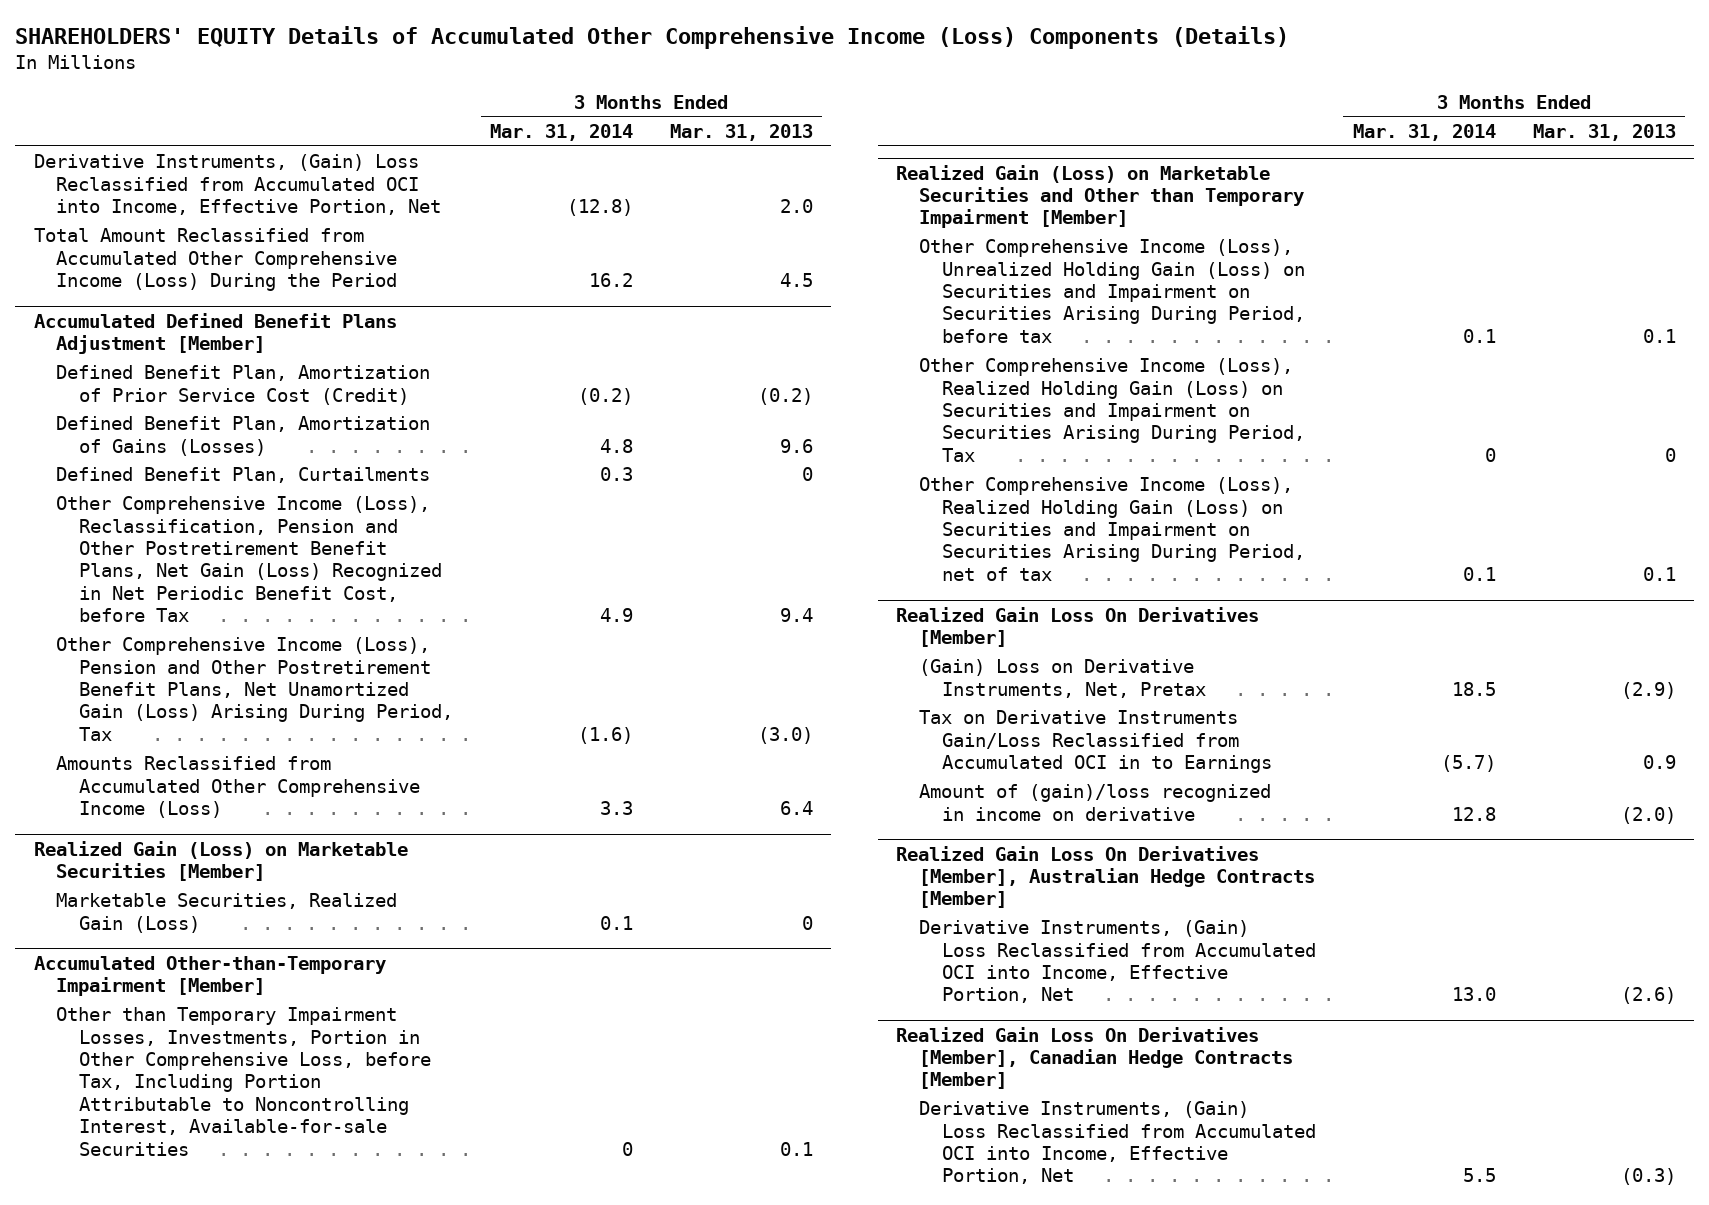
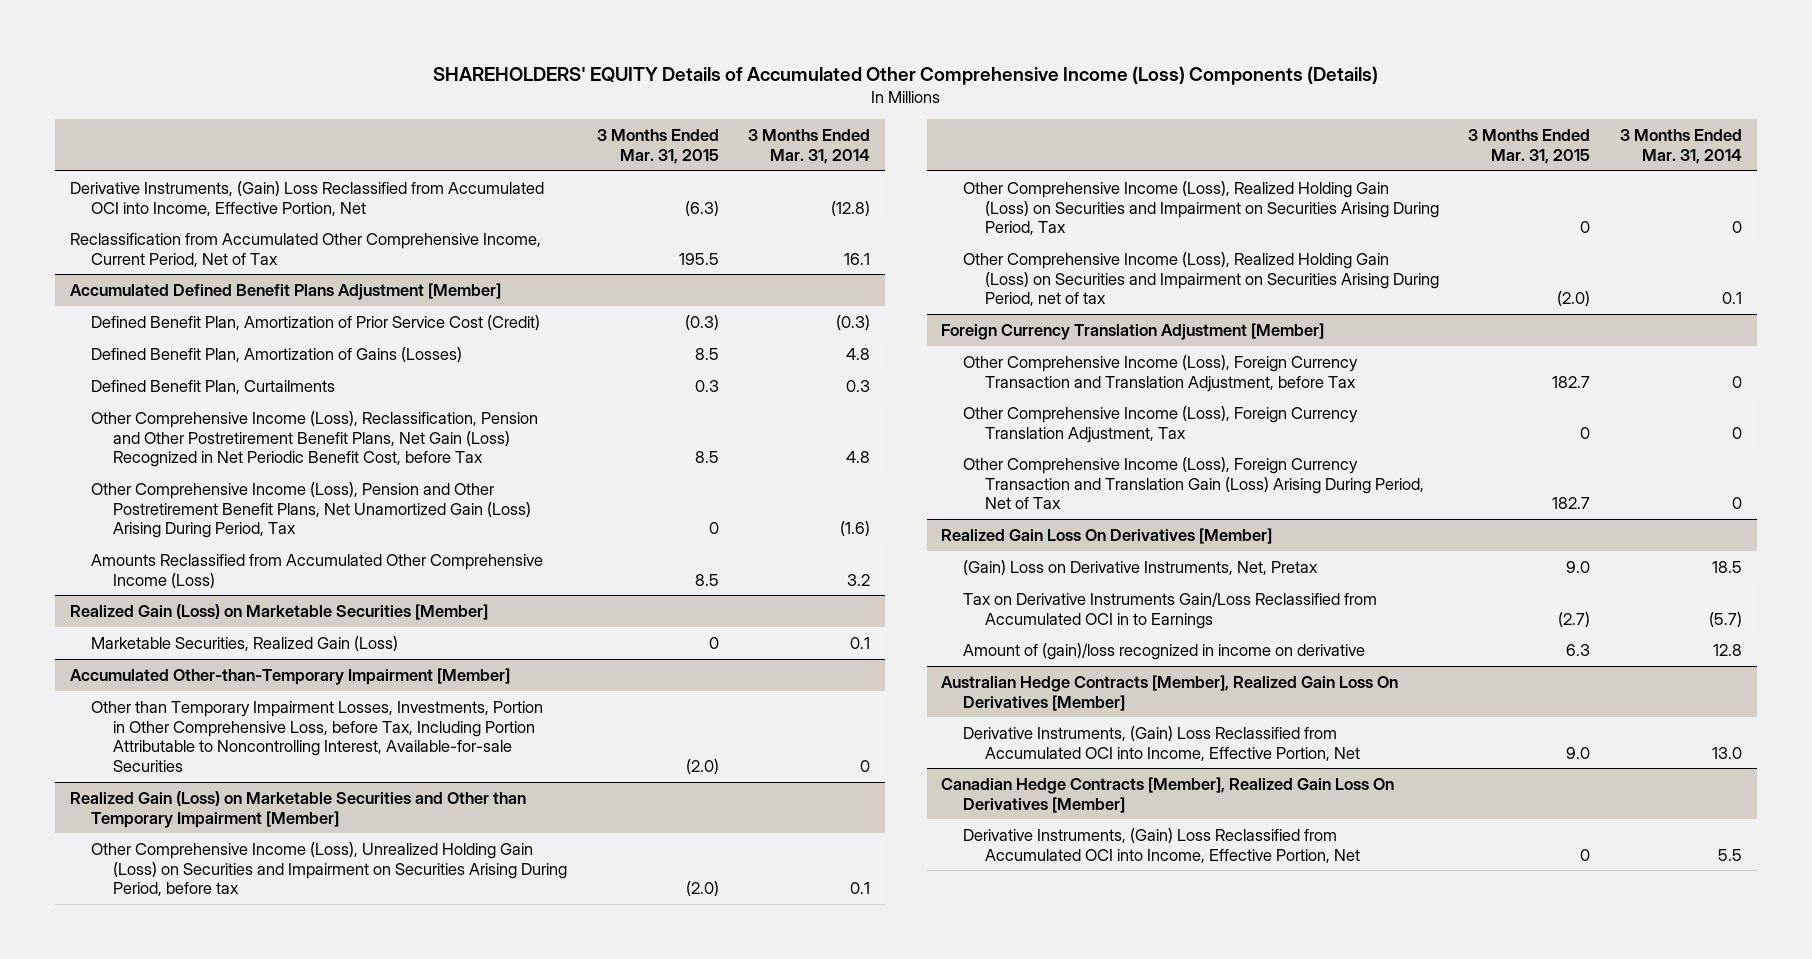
[669,124,813,142] Mar. 31, 2013 -> none
none -> [596,129,719,164] 3 Months Ended Mar. 31, 2015
[33,228,398,292] Total Amount Reclassified from Accumulated Other Comprehensive Income (Loss) During the Period -> none
none -> [69,232,541,267] Reclassification from Accumulated Other Comprehensive Income, Current Period, Net of Tax
[577,387,633,405] (0.2) -> [836,314,871,330] (0.3)
[599,608,633,623] 4.9 -> [846,451,871,464] 4.8
[599,801,633,816] 3.3 -> [847,573,871,586] 3.2
none -> [941,322,1325,340] Foreign Currency Translation Adjustment [Member]
none -> [963,354,1359,392] Other Comprehensive Income (Loss), Foreign Currency Transaction and Translation Adjustment, before Tax
none -> [963,405,1359,443] Other Comprehensive Income (Loss), Foreign Currency Translation Adjustment, Tax
none -> [963,456,1424,510] Other Comprehensive Income (Loss), Foreign Currency Transaction and Translation Gain (Loss) Arising During Period, Net of Tax
[896,845,1315,909] Realized Gain Loss On Derivatives [Member], Australian Hedge Contracts [Member] -> [941,674,1399,711] Australian Hedge Contracts [Member], Realized Gain Loss On Derivatives [Member]
[896,1026,1293,1090] Realized Gain Loss On Derivatives [Member], Canadian Hedge Contracts [Member] -> [941,776,1395,813] Canadian Hedge Contracts [Member], Realized Gain Loss On Derivatives [Member]

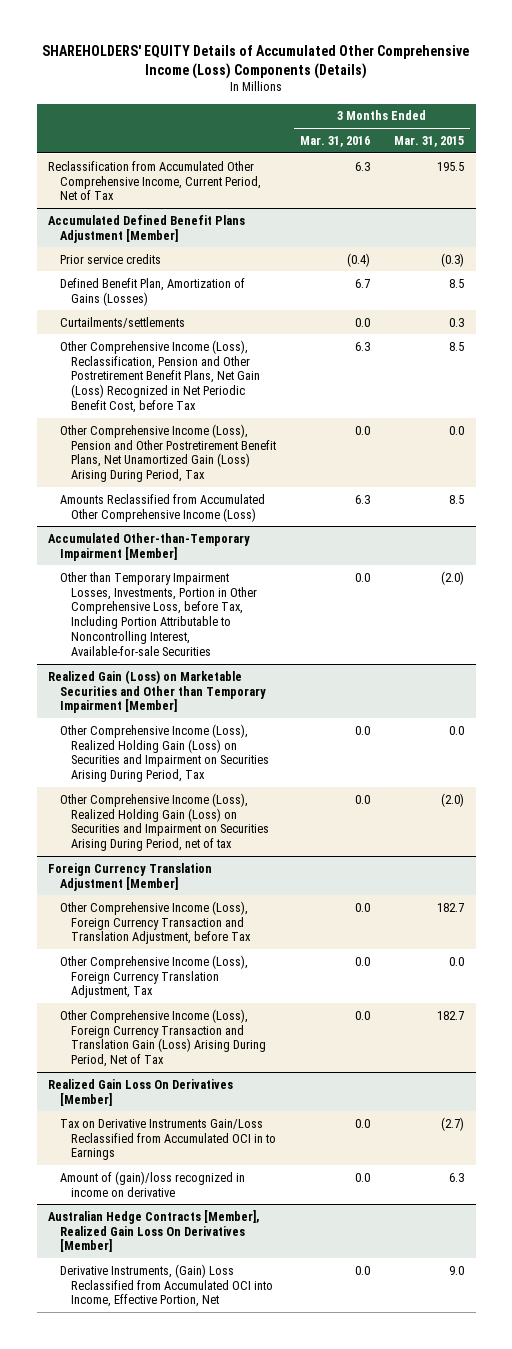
[748,129,871,164] 3 Months Ended Mar. 31, 2014 -> none
none -> [299,135,370,147] Mar. 31, 2016
[69,180,544,216] Derivative Instruments, (Gain) Loss Reclassified from Accumulated OCI into Income, Effective Portion, Net -> none
[91,314,541,330] Defined Benefit Plan, Amortization of Prior Service Cost (Credit) -> [59,253,161,264] Prior service credits
[91,379,336,394] Defined Benefit Plan, Curtailments -> [59,316,185,328] Curtailments/settlements
[708,522,719,535] 0 -> [448,425,464,435] 0.0
[69,603,488,620] Realized Gain (Loss) on Marketable Securities [Member] -> none
[91,635,399,651] Marketable Securities, Realized Gain (Loss) -> none
[91,841,568,897] Other Comprehensive Income (Loss), Unrealized Holding Gain (Loss) on Securities and Impairment on Securities Arising During Period, before tax -> none
[1580,221,1591,234] 0 -> [448,725,464,735] 0.0
[1580,426,1591,439] 0 -> [448,956,464,966] 0.0
[963,559,1319,575] (Gain) Loss on Derivative Instruments, Net, Pretax -> none
[941,776,1395,813] Canadian Hedge Contracts [Member], Realized Gain Loss On Derivatives [Member] -> none
[963,827,1360,863] Derivative Instruments, (Gain) Loss Reclassified from Accumulated OCI into Income, Effective Portion, Net -> none

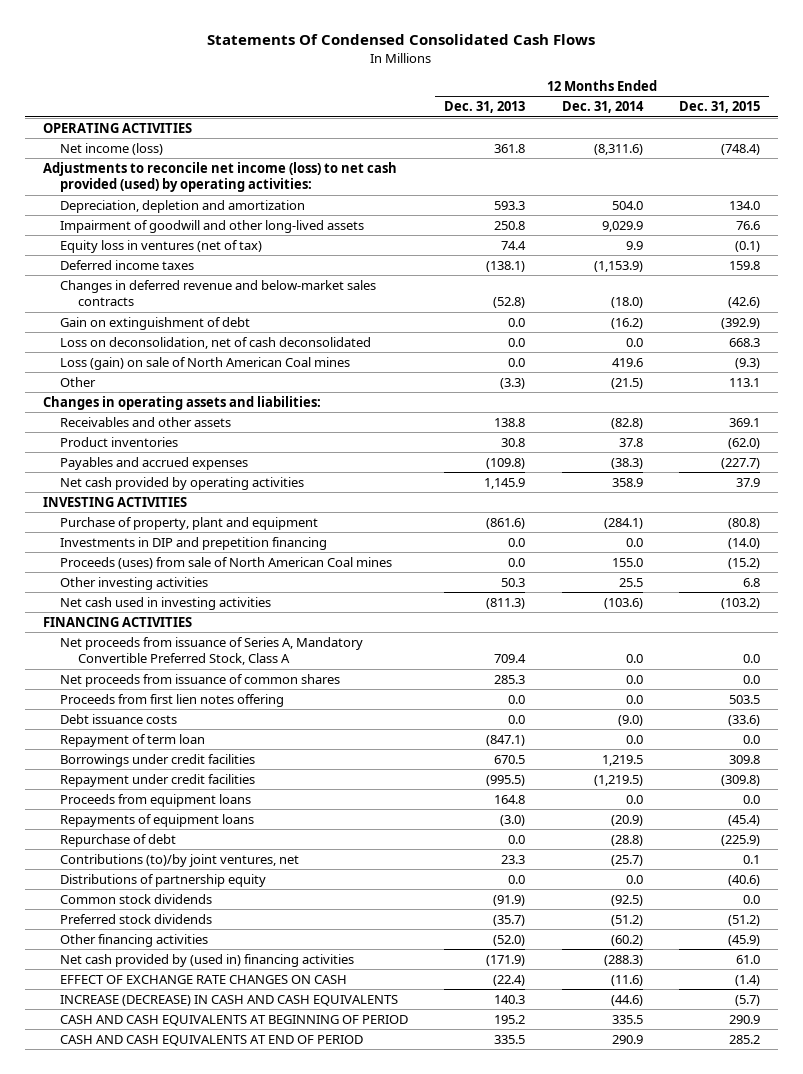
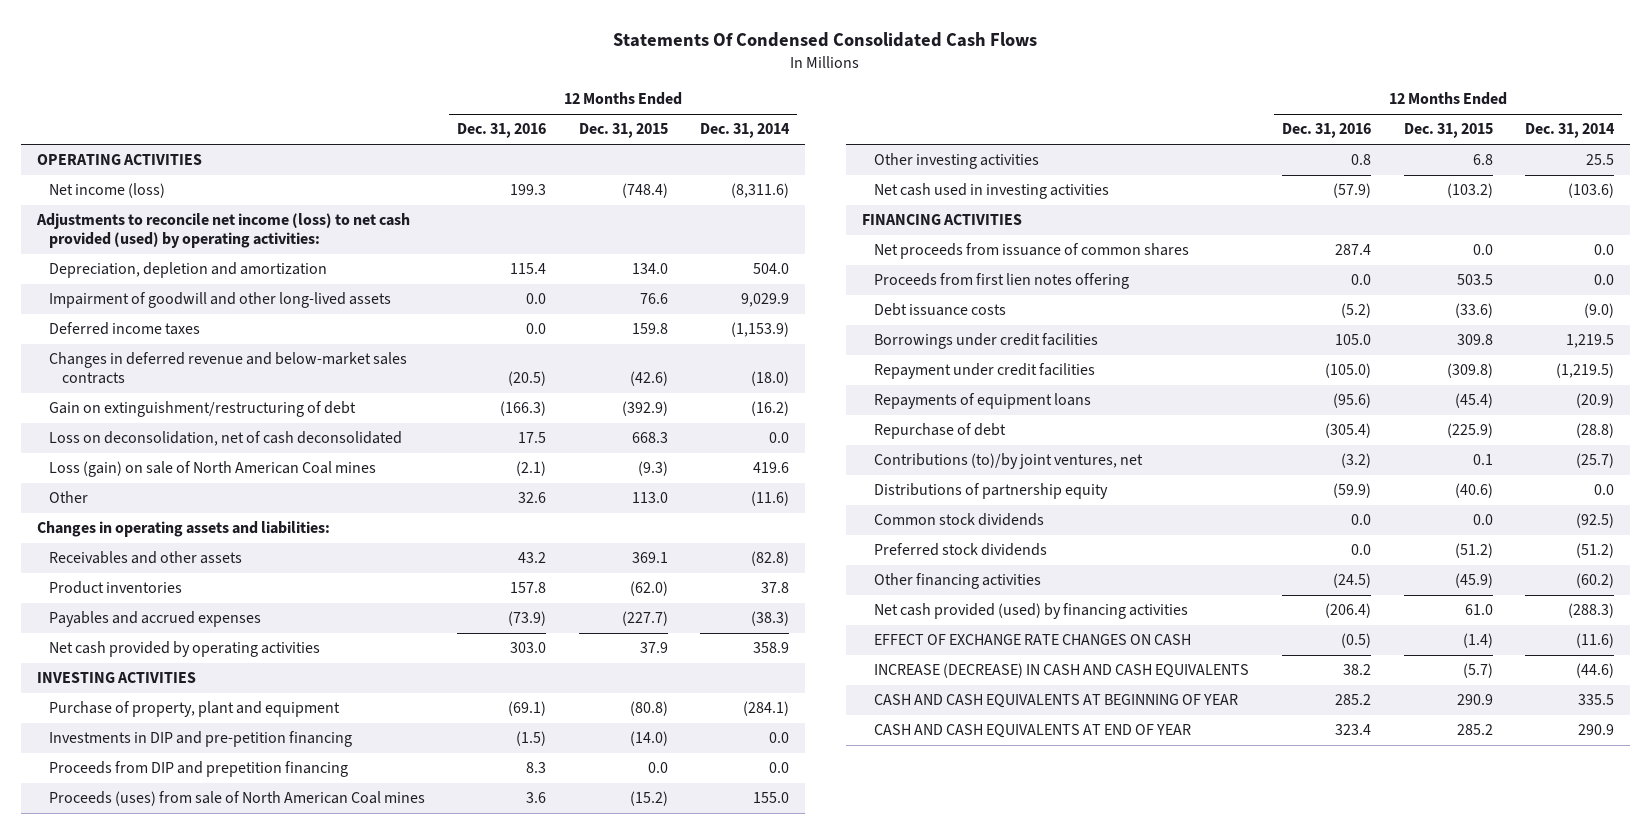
[444,101,526,114] Dec. 31, 2013 -> none
none -> [457,123,547,139] Dec. 31, 2016
[60,239,263,253] Equity loss in ventures (net of tax) -> none
[60,316,251,330] Gain on extinguishment of debt -> [49,401,357,418] Gain on extinguishment/restructuring of debt
[610,377,643,389] (21.5) -> [750,491,789,507] (11.6)
[728,377,760,387] 113.1 -> [631,492,668,504] 113.0
[60,536,328,550] Investments in DIP and prepetition financing -> [49,731,353,748] Investments in DIP and pre-petition financing
none -> [49,761,349,778] Proceeds from DIP and prepetition financing
[60,636,364,665] Net proceeds from issuance of Series A, Mandatory Convertible Preferred Stock, Class A -> none
[60,733,206,747] Repayment of term loan -> none
[60,793,252,807] Proceeds from equipment loans -> none
[60,953,355,967] Net cash provided by (used in) financing activities -> [874,603,1189,620] Net cash provided (used) by financing activities
[60,1014,409,1026] CASH AND CASH EQUIVALENTS AT BEGINNING OF PERIOD -> [874,694,1239,709] CASH AND CASH EQUIVALENTS AT BEGINNING OF YEAR
[60,1034,364,1046] CASH AND CASH EQUIVALENTS AT END OF PERIOD -> [874,724,1192,739] CASH AND CASH EQUIVALENTS AT END OF YEAR

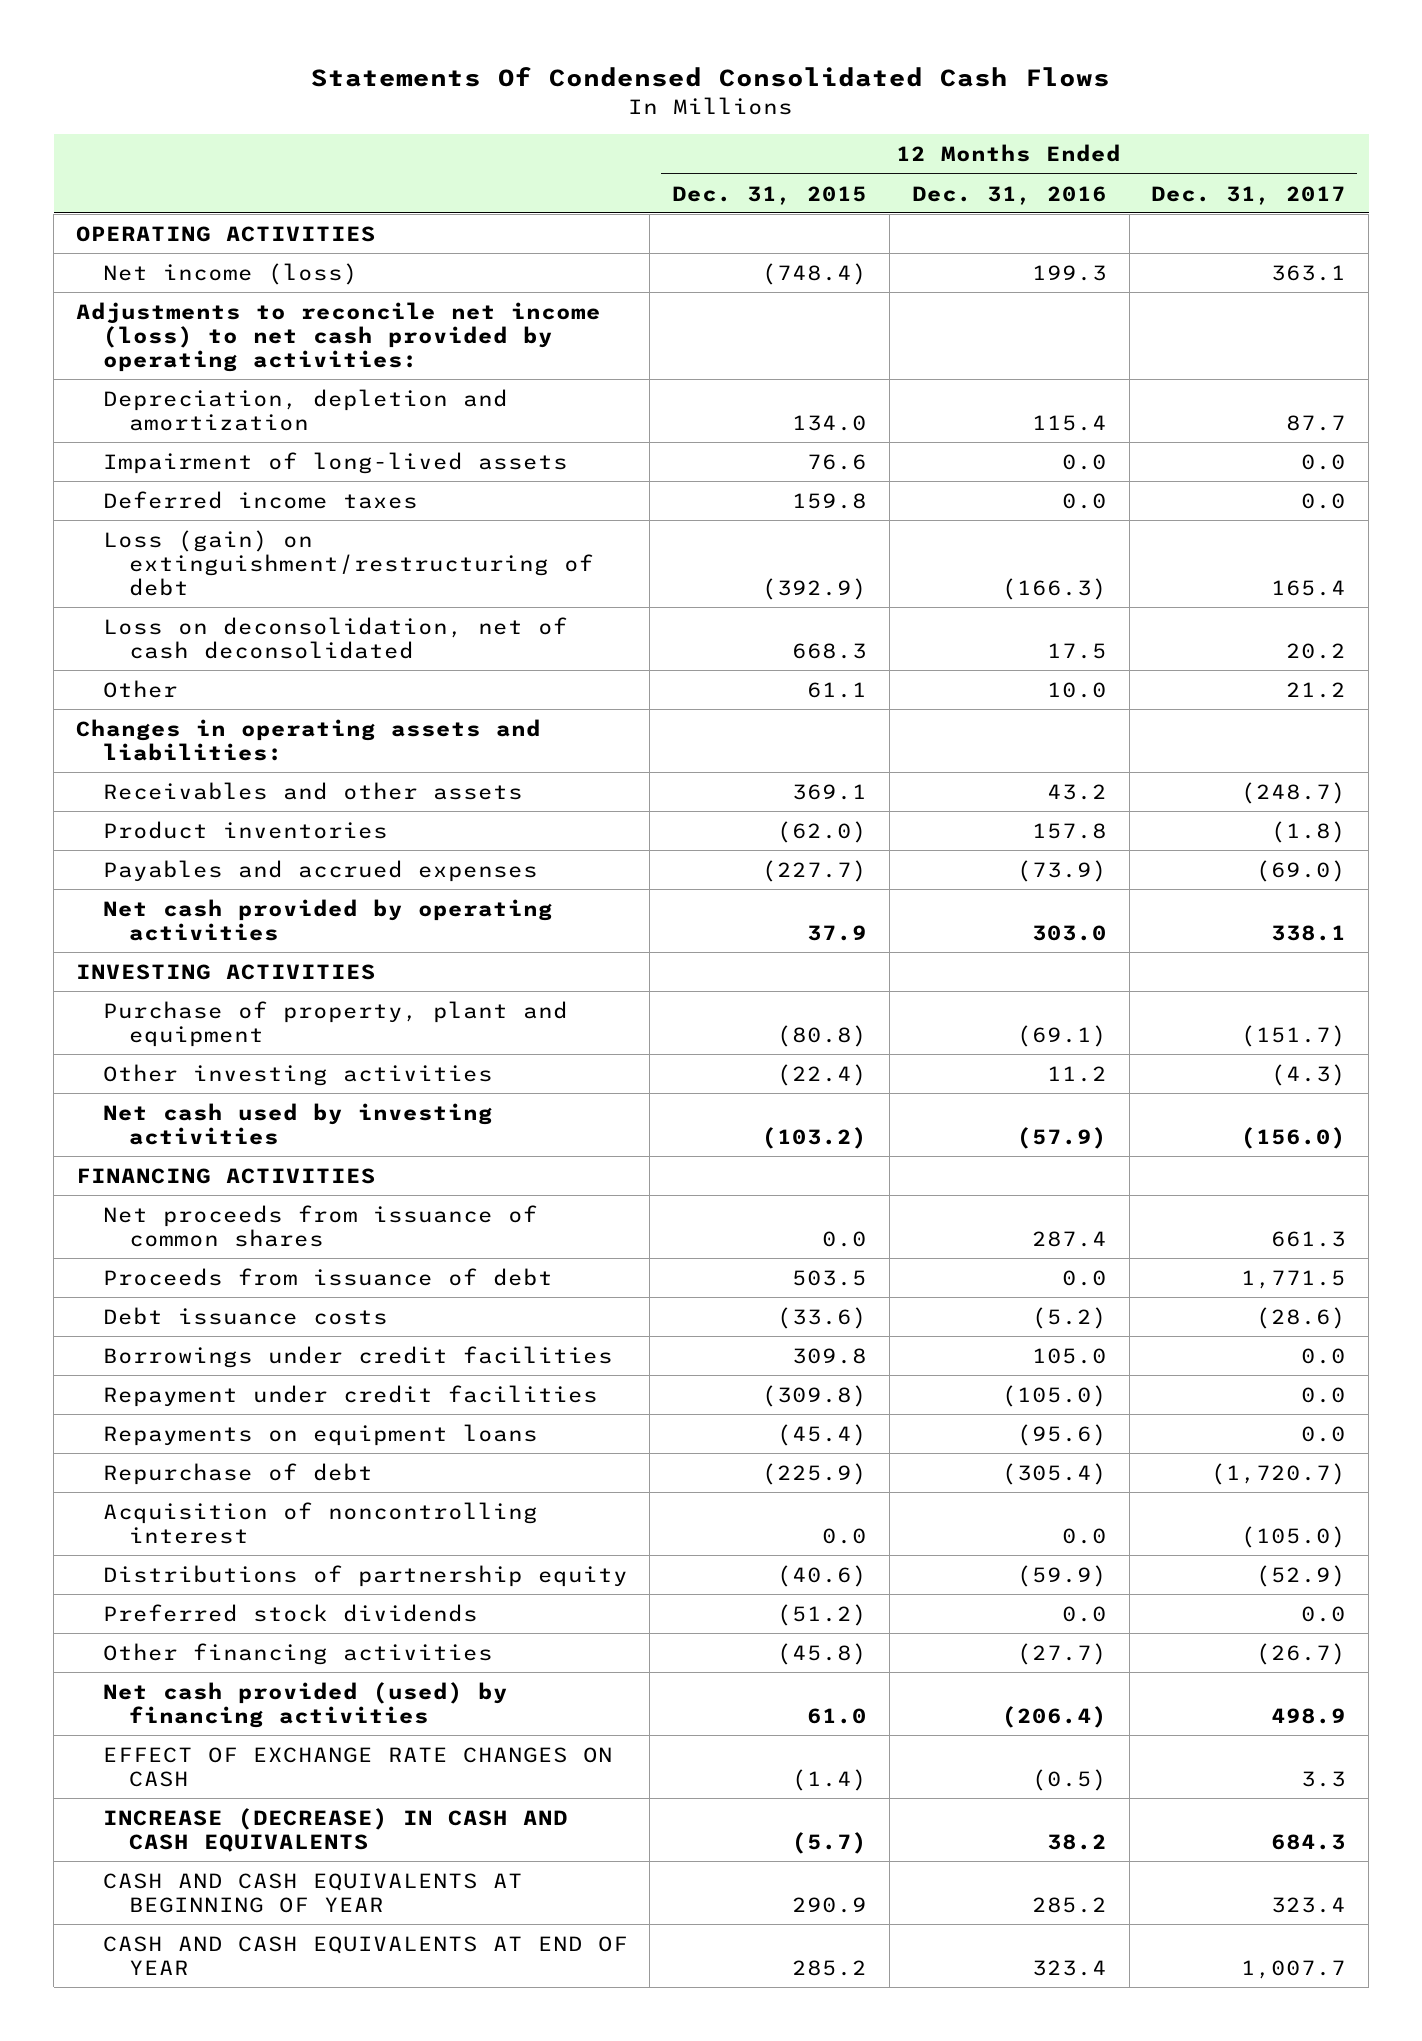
[699,123,790,139] Dec. 31, 2014 -> none
none -> [1151,185,1347,205] Dec. 31, 2017
[35,213,410,249] Adjustments to reconcile net income (loss) to net cash provided (used) by operating activities: -> [76,301,602,372] Adjustments to reconcile net income (loss) to net cash provided by operating activities:
[49,292,392,309] Impairment of goodwill and other long-lived assets -> [102,451,568,474] Impairment of long-lived assets
[49,352,408,385] Changes in deferred revenue and below-market sales contracts -> none
[49,401,357,418] Gain on extinguishment/restructuring of debt -> [102,529,595,596] Loss (gain) on extinguishment/restructuring of debt
[49,461,377,478] Loss (gain) on sale of North American Coal mines -> none
[518,492,547,504] 32.6 -> [1046,681,1107,698] 10.0
[631,492,668,504] 113.0 -> [807,681,868,698] 61.1
[49,731,353,748] Investments in DIP and pre-petition financing -> none
[49,761,349,778] Proceeds from DIP and prepetition financing -> none
[49,791,426,807] Proceeds (uses) from sale of North American Coal mines -> none
[1351,154,1372,166] 0.8 -> [1046,1065,1107,1082] 11.2
[1472,154,1493,166] 6.8 -> [777,1063,868,1086] (22.4)
[874,183,1110,200] Net cash used in investing activities -> [102,1102,493,1145] Net cash used by investing activities
[874,273,1130,290] Proceeds from first lien notes offering -> [102,1267,553,1286] Proceeds from issuance of debt
[874,393,1092,410] Repayments of equipment loans -> [102,1423,538,1446] Repayments on equipment loans
[874,453,1144,470] Contributions (to)/by joint ventures, net -> none
none -> [102,1501,538,1544] Acquisition of noncontrolling interest
[874,513,1045,527] Common stock dividends -> none
[1333,573,1372,589] (24.5) -> [1016,1642,1107,1665] (27.7)
[1454,573,1493,589] (45.9) -> [777,1642,868,1665] (45.8)

